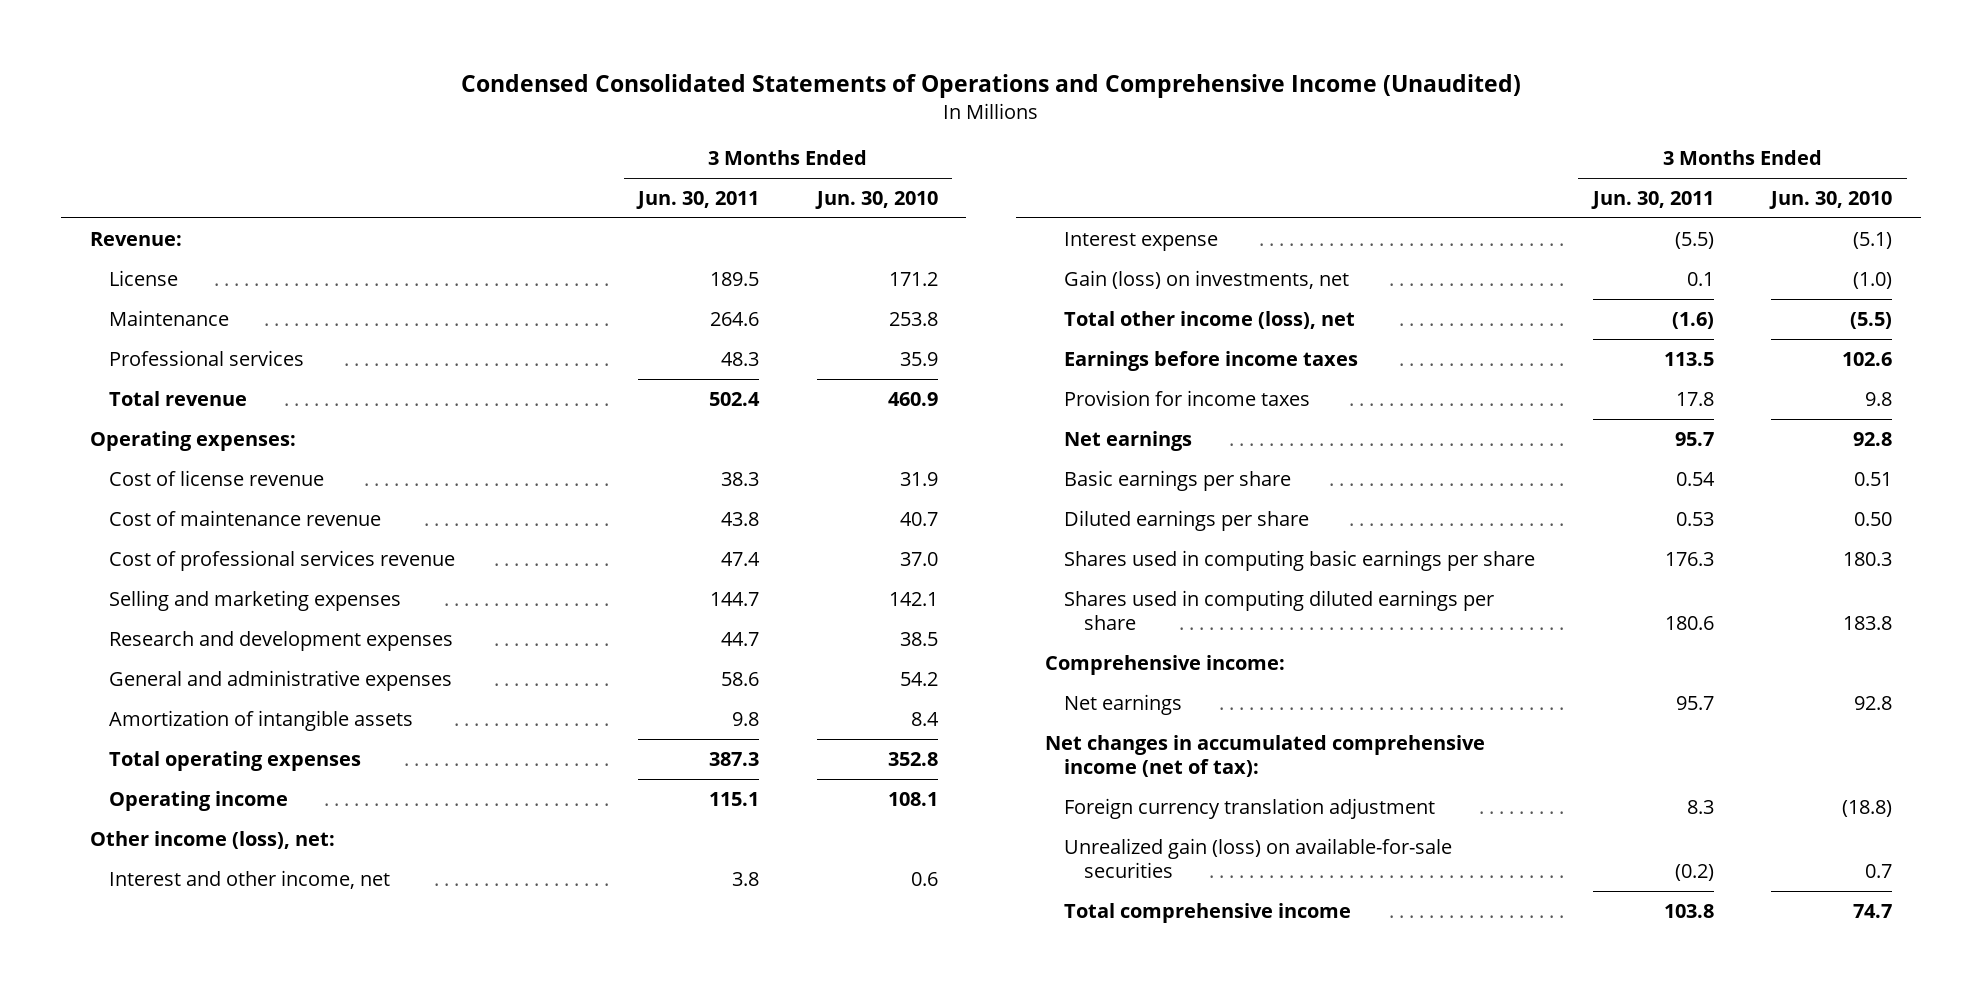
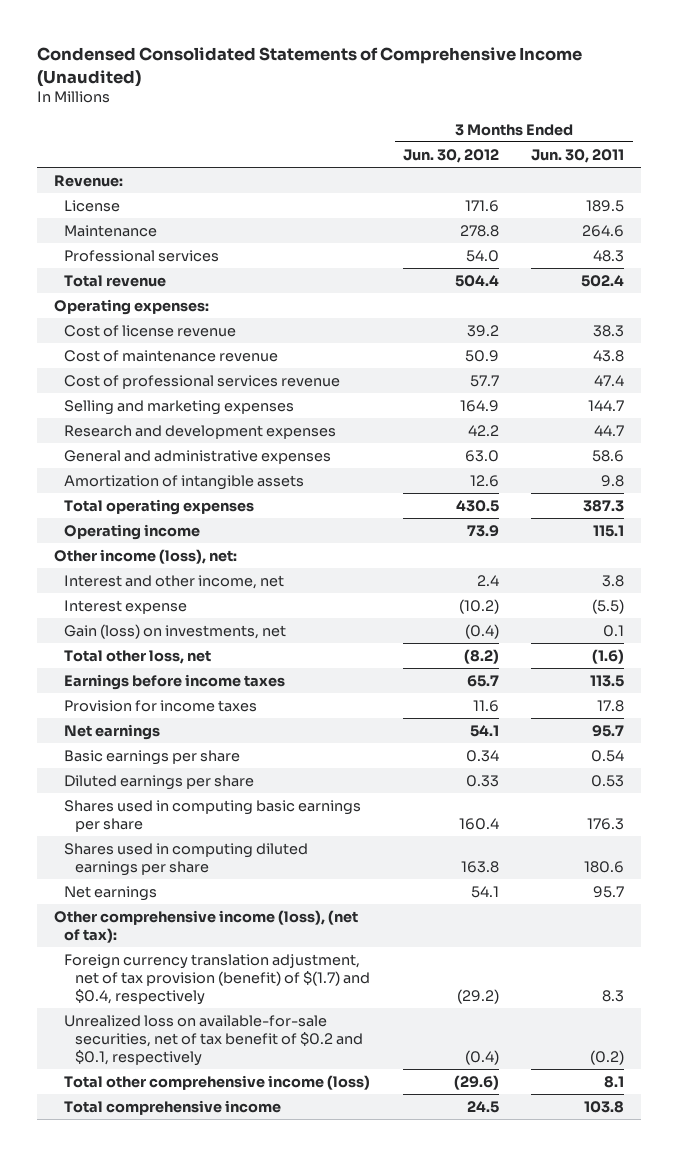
[461,73,1522,98] Condensed Consolidated Statements of Operations and Comprehensive Income (Unaudited) -> [37,46,583,87] Condensed Consolidated Statements of Comprehensive Income (Unaudited)
[814,190,938,209] Jun. 30, 2010 -> none
none -> [402,148,499,163] Jun. 30, 2012
[1064,310,1356,329] Total other income (loss), net -> [64,649,212,664] Total other loss, net
[1044,654,1285,675] Comprehensive income: -> none
[1064,797,1436,819] Foreign currency translation adjustment -> none
[1044,734,1485,777] Net changes in accumulated comprehensive income (net of tax): -> [53,909,358,943] Other comprehensive income (loss), (net of tax):
none -> [64,953,371,1005] Foreign currency translation adjustment, net of tax provision (benefit) of $(1.7) and $0.4, respectively
[1064,837,1453,878] Unrealized gain (loss) on available-for-sale securities -> [64,1014,364,1066] Unrealized loss on available-for-sale securities, net of tax benefit of $0.2 and $0.1, respectively
none -> [64,1074,371,1090] Total other comprehensive income (loss)

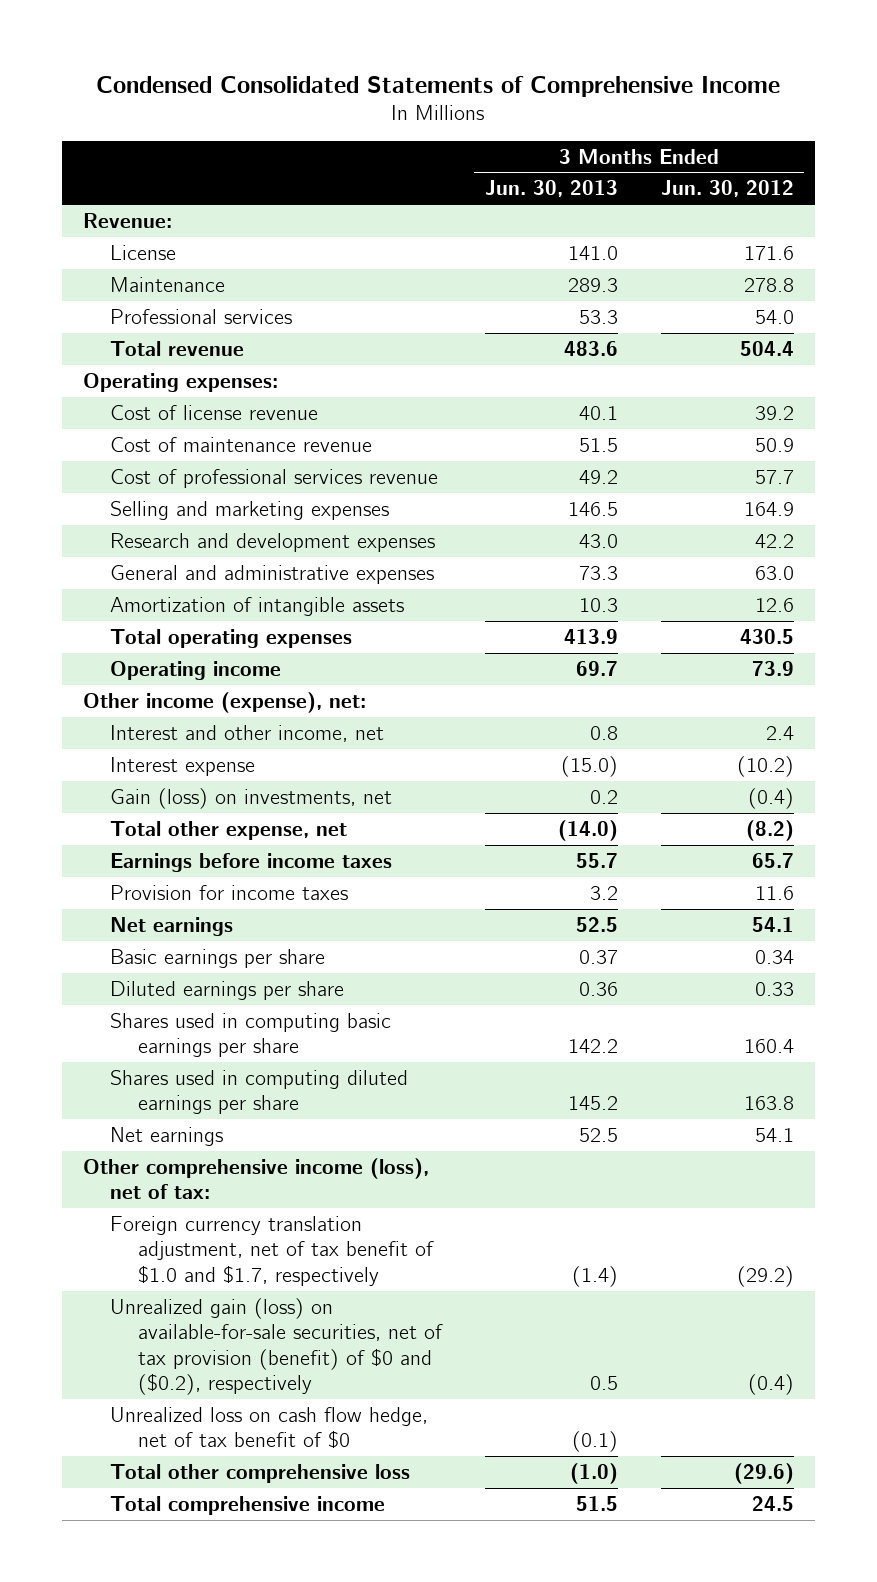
[37,46,583,87] Condensed Consolidated Statements of Comprehensive Income (Unaudited) -> [96,76,781,98] Condensed Consolidated Statements of Comprehensive Income
[531,148,625,163] Jun. 30, 2011 -> none
none -> [484,180,618,198] Jun. 30, 2013
[53,548,237,564] Other income (loss), net: -> [83,691,367,713] Other income (expense), net:
[64,649,212,664] Total other loss, net -> [110,820,348,840] Total other expense, net
[53,909,358,943] Other comprehensive income (loss), (net of tax): -> [83,1157,430,1200] Other comprehensive income (loss), net of tax:
[64,953,371,1005] Foreign currency translation adjustment, net of tax provision (benefit) of $(1.7) and $0.4, respectively -> [110,1215,434,1286] Foreign currency translation adjustment, net of tax benefit of $1.0 and $1.7, respectively
[64,1014,364,1066] Unrealized loss on available-for-sale securities, net of tax benefit of $0.2 and $0.1, respectively -> [110,1297,443,1396] Unrealized gain (loss) on available-for-sale securities, net of tax provision (benefit) of $0 and ($0.2), respectively
none -> [110,1406,429,1450] Unrealized loss on cash flow hedge, net of tax benefit of $0
[64,1074,371,1090] Total other comprehensive income (loss) -> [110,1463,411,1483] Total other comprehensive loss

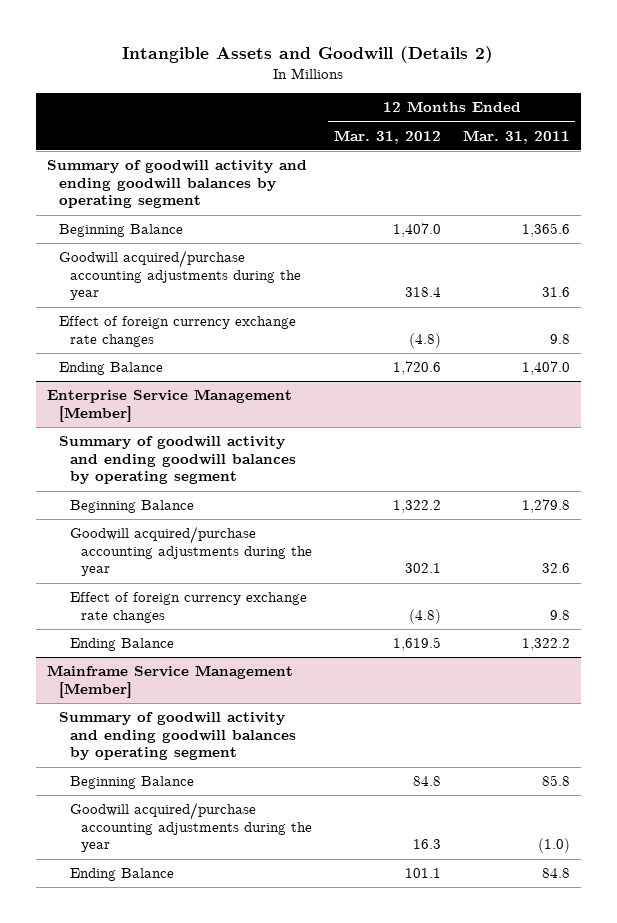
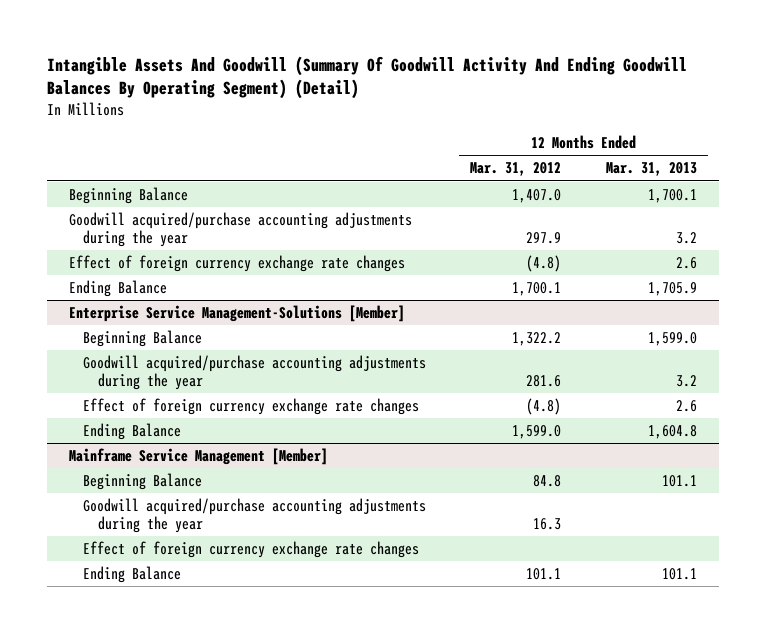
[122,45,494,63] Intangible Assets and Goodwill (Details 2) -> [46,55,687,100] Intangible Assets And Goodwill (Summary Of Goodwill Activity And Ending Goodwill Balances By Operating Segment) (Detail)
[462,129,570,144] Mar. 31, 2011 -> none
none -> [605,162,697,177] Mar. 31, 2013
[47,160,308,209] Summary of goodwill activity and ending goodwill balances by operating segment -> none
[404,287,441,298] 318.4 -> [526,231,562,244] 297.9
[58,436,296,485] Summary of goodwill activity and ending goodwill balances by operating segment -> none
[392,361,441,376] 1,720.6 -> [512,281,562,296] 1,700.1
[47,389,293,422] Enterprise Service Management [Member] -> [68,304,405,322] Enterprise Service Management-Solutions [Member]
[404,563,441,574] 302.1 -> [526,374,562,387] 281.6
[392,637,441,652] 1,619.5 -> [512,424,562,439] 1,599.0
[58,712,296,761] Summary of goodwill activity and ending goodwill balances by operating segment -> none
none -> [83,540,420,558] Effect of foreign currency exchange rate changes

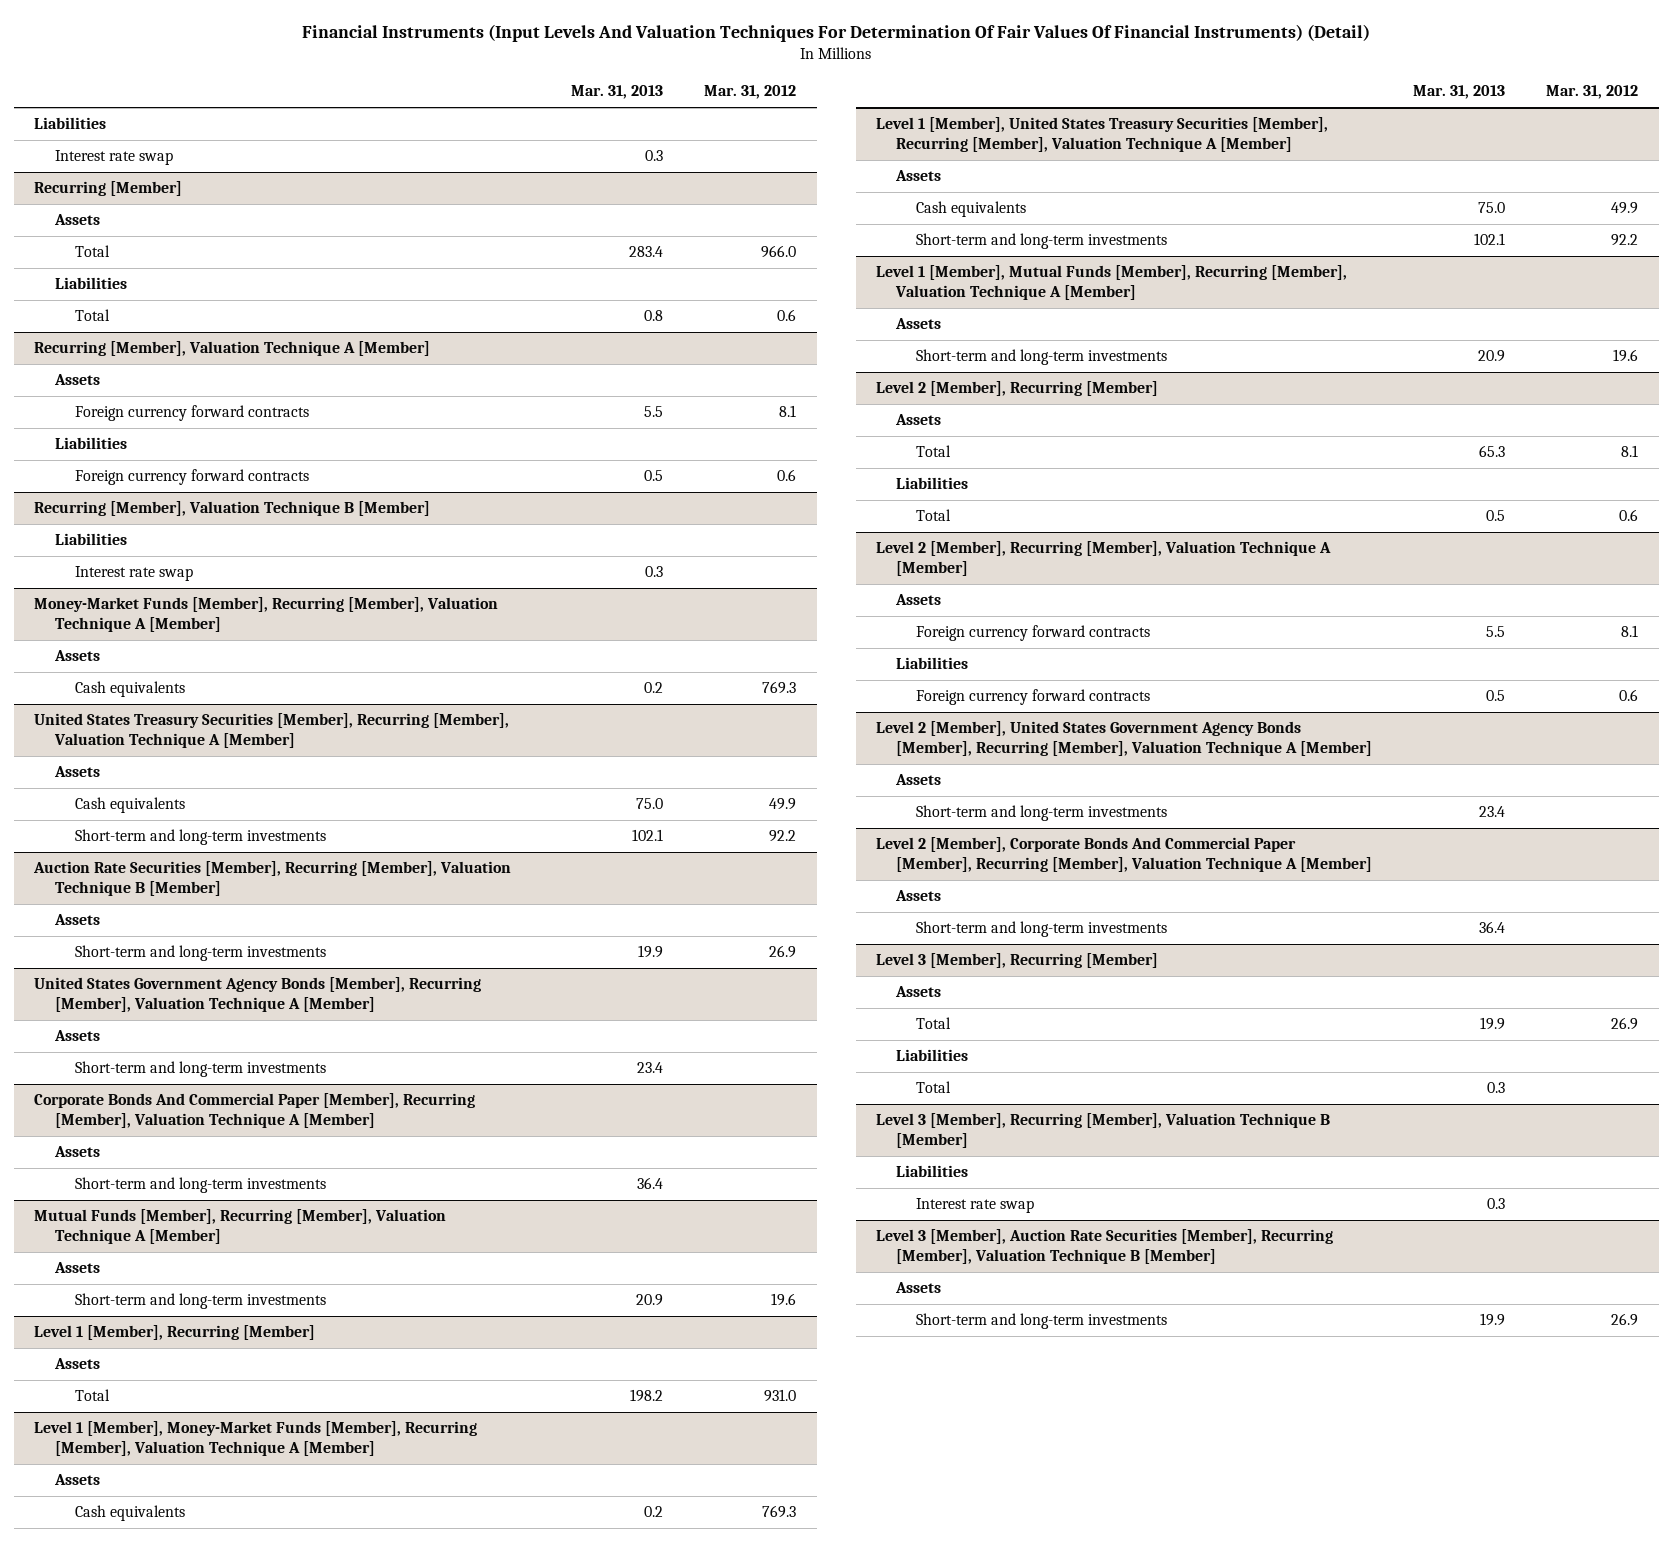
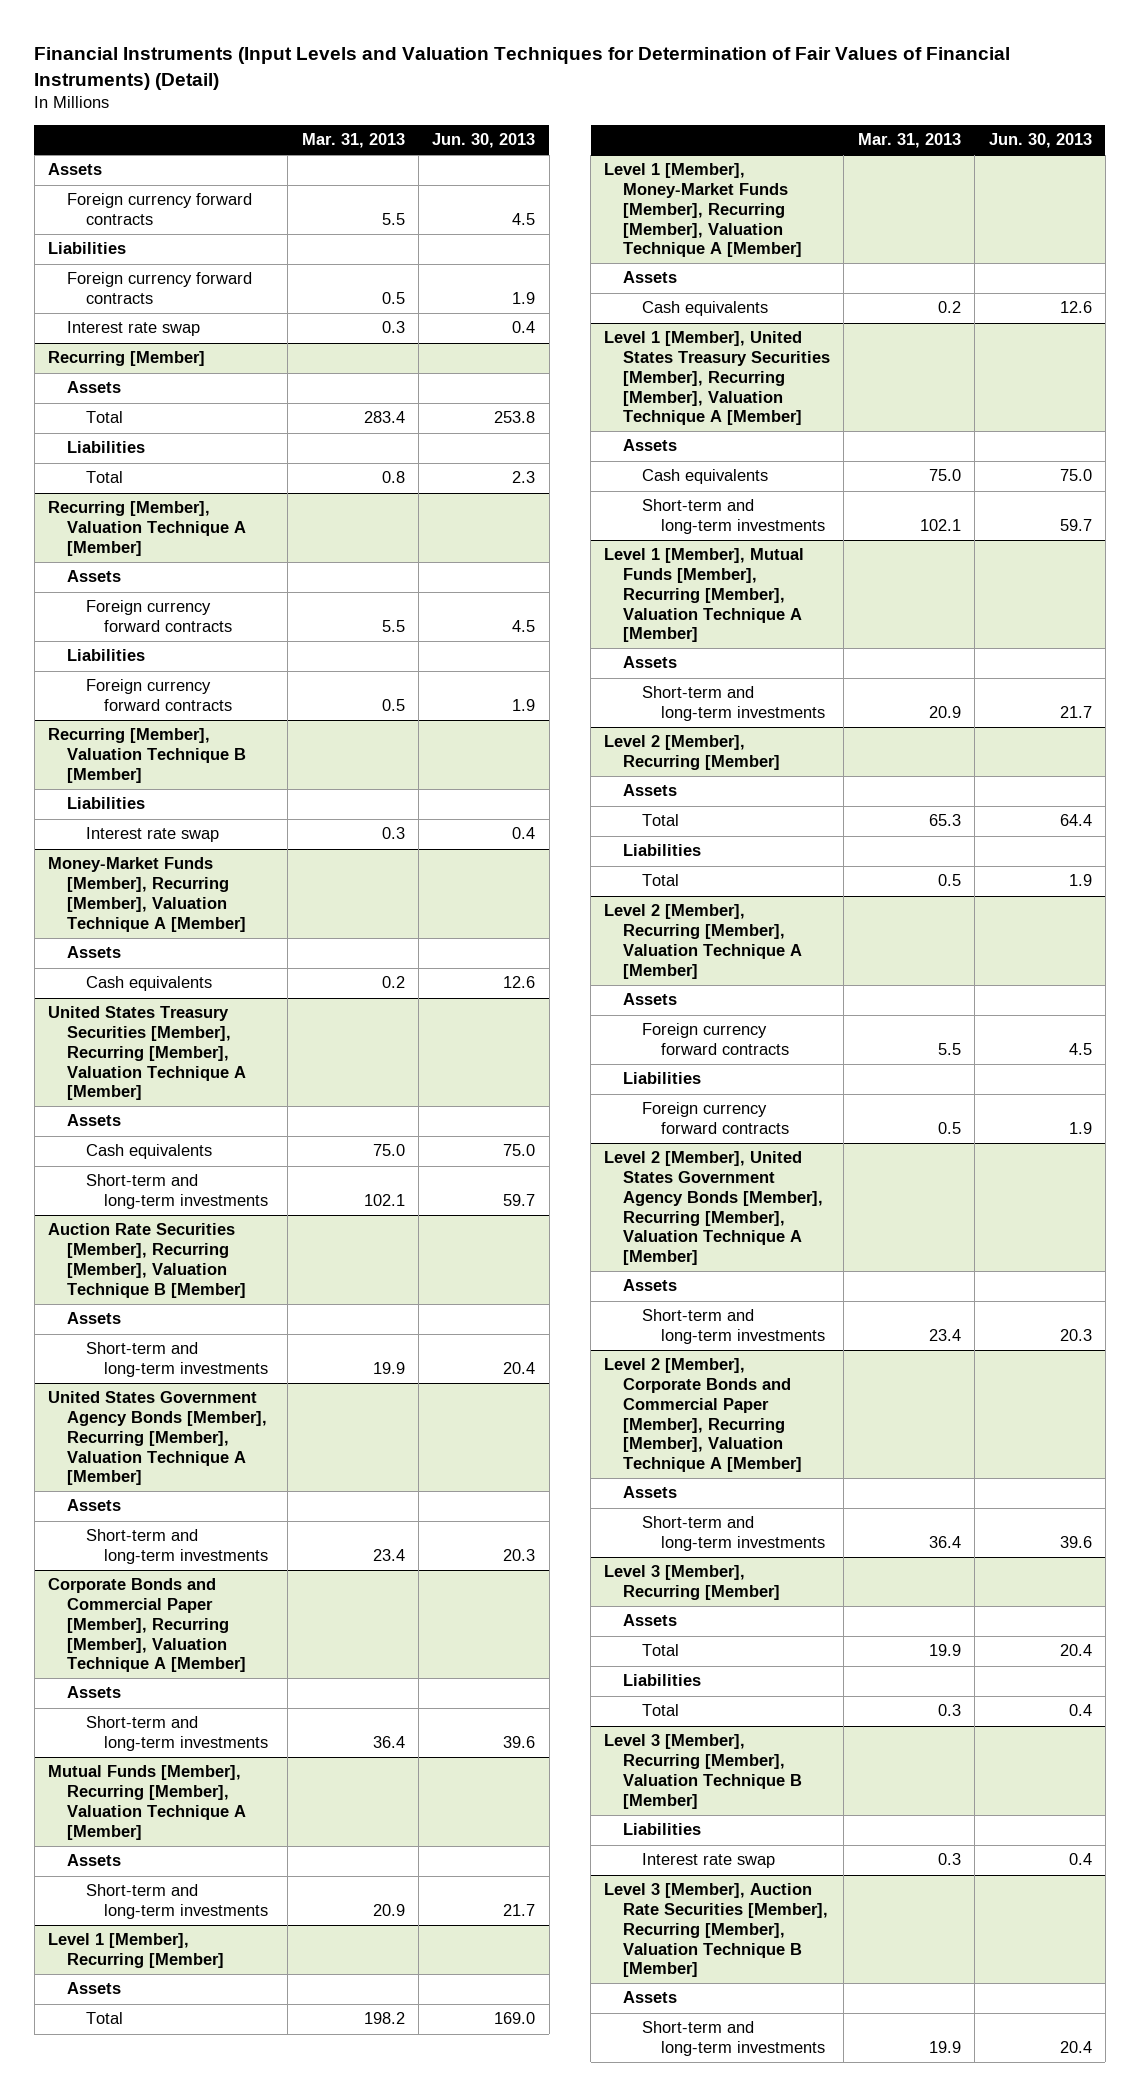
[302,24,1371,43] Financial Instruments (Input Levels And Valuation Techniques For Determination Of Fair Values Of Financial Instruments) (Detail) -> [34,47,1011,90] Financial Instruments (Input Levels and Valuation Techniques for Determination of Fair Values of Financial Instruments) (Detail)
[704,85,797,100] Mar. 31, 2012 -> none
none -> [432,133,536,149] Jun. 30, 2013
none -> [48,163,103,176] Assets
none -> [66,193,252,226] Foreign currency forward contracts
none -> [66,272,252,305] Foreign currency forward contracts
[34,1093,476,1129] Corporate Bonds And Commercial Paper [Member], Recurring [Member], Valuation Technique A [Member] -> [48,1578,246,1673] Corporate Bonds and Commercial Paper [Member], Recurring [Member], Valuation Technique A [Member]
[876,837,1373,873] Level 2 [Member], Corporate Bonds And Commercial Paper [Member], Recurring [Member], Valuation Technique A [Member] -> [604,1358,803,1473] Level 2 [Member], Corporate Bonds and Commercial Paper [Member], Recurring [Member], Valuation Technique A [Member]

